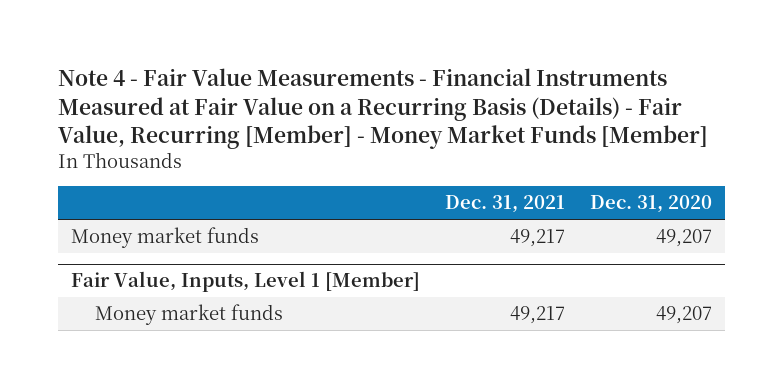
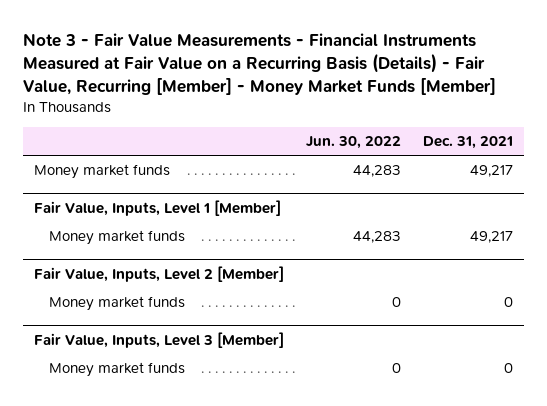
[58,68,709,150] Note 4 - Fair Value Measurements - Financial Instruments Measured at Fair Value on a Recurring Basis (Details) - Fair Value, Recurring [Member] - Money Market Funds [Member] -> [23,33,497,95] Note 3 - Fair Value Measurements - Financial Instruments Measured at Fair Value on a Recurring Basis (Details) - Fair Value, Recurring [Member] - Money Market Funds [Member]
[590,195,713,214] Dec. 31, 2020 -> none
none -> [306,135,402,149] Jun. 30, 2022
none -> [34,265,285,282] Fair Value, Inputs, Level 2 [Member]
none -> [49,296,186,312] Money market funds
none -> [34,331,285,348] Fair Value, Inputs, Level 3 [Member]
none -> [49,362,186,378] Money market funds

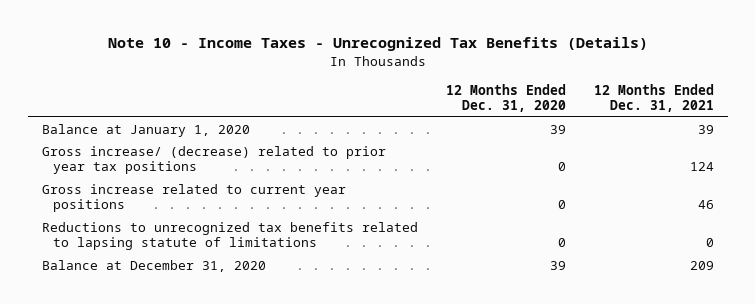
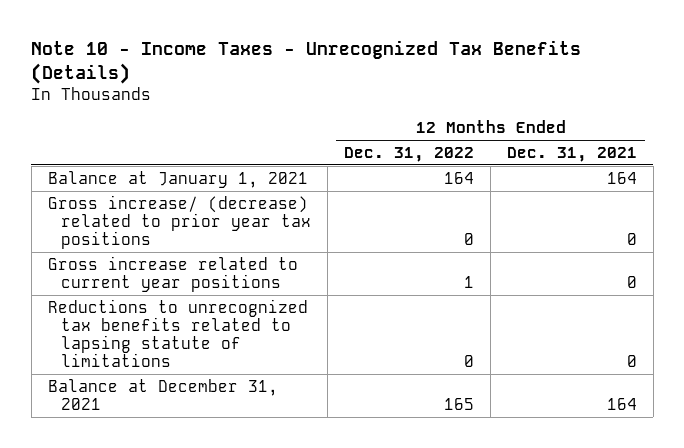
[445,83,566,113] 12 Months Ended Dec. 31, 2020 -> none
none -> [344,146,475,162] Dec. 31, 2022
[41,123,250,137] Balance at January 1, 2020 -> [47,170,308,188] Balance at January 1, 2021
[697,124,714,134] 39 -> [606,171,637,184] 164
[689,162,714,172] 124 -> [626,232,637,245] 0
[697,200,714,210] 46 -> [626,275,637,288] 0
[41,259,266,272] Balance at December 31, 2020 -> [47,378,278,410] Balance at December 31, 2021
[689,260,714,270] 209 -> [606,397,637,410] 164

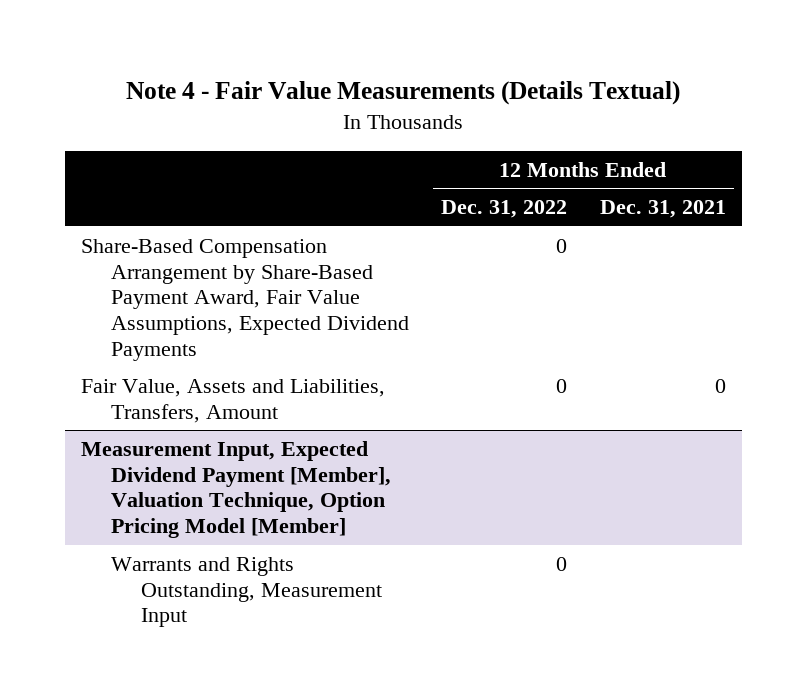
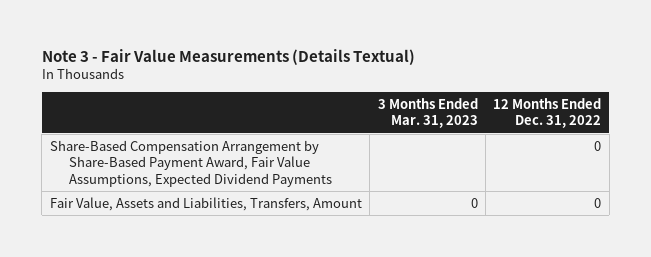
[126,80,681,105] Note 4 - Fair Value Measurements (Details Textual) -> [41,48,415,65] Note 3 - Fair Value Measurements (Details Textual)
[599,200,726,219] Dec. 31, 2021 -> none
none -> [377,97,478,129] 3 Months Ended Mar. 31, 2023
[80,440,391,538] Measurement Input, Expected Dividend Payment [Member], Valuation Technique, Option Pricing Model [Member] -> none
[110,556,383,628] Warrants and Rights Outstanding, Measurement Input -> none

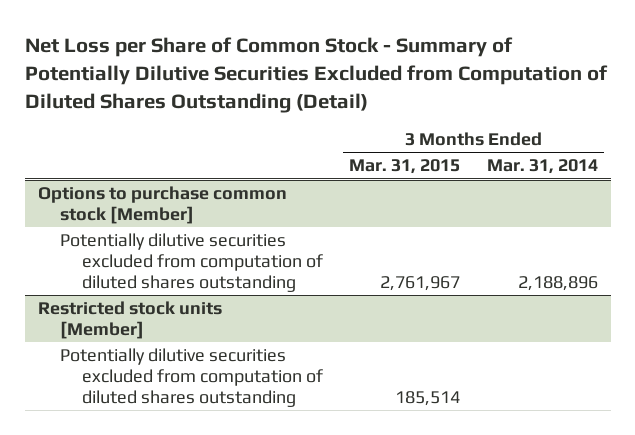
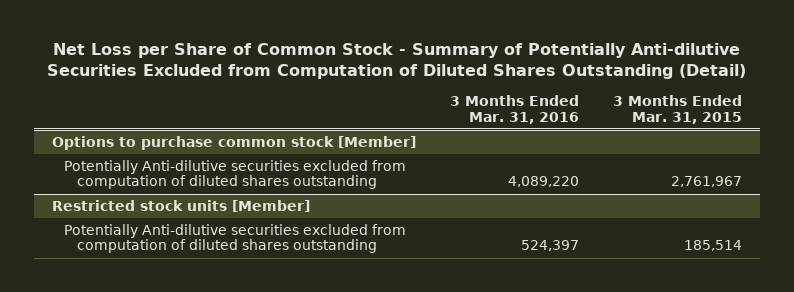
[24,37,608,114] Net Loss per Share of Common Stock - Summary of Potentially Dilutive Securities Excluded from Computation of Diluted Shares Outstanding (Detail) -> [46,43,746,79] Net Loss per Share of Common Stock - Summary of Potentially Anti-dilutive Securities Excluded from Computation of Diluted Shares Outstanding (Detail)
[486,159,598,175] Mar. 31, 2014 -> none
none -> [449,95,579,124] 3 Months Ended Mar. 31, 2016
[60,232,324,292] Potentially dilutive securities excluded from computation of diluted shares outstanding -> [64,159,407,190] Potentially Anti-dilutive securities excluded from computation of diluted shares outstanding
[60,347,324,407] Potentially dilutive securities excluded from computation of diluted shares outstanding -> [64,223,407,254] Potentially Anti-dilutive securities excluded from computation of diluted shares outstanding

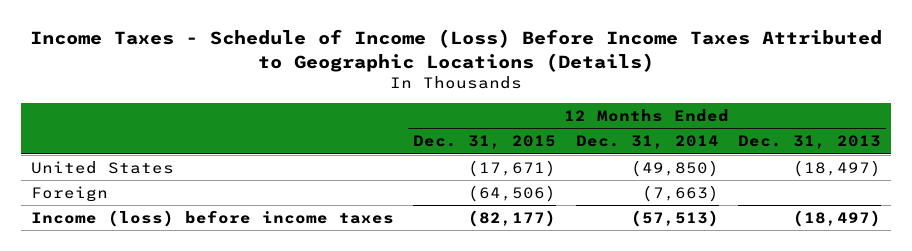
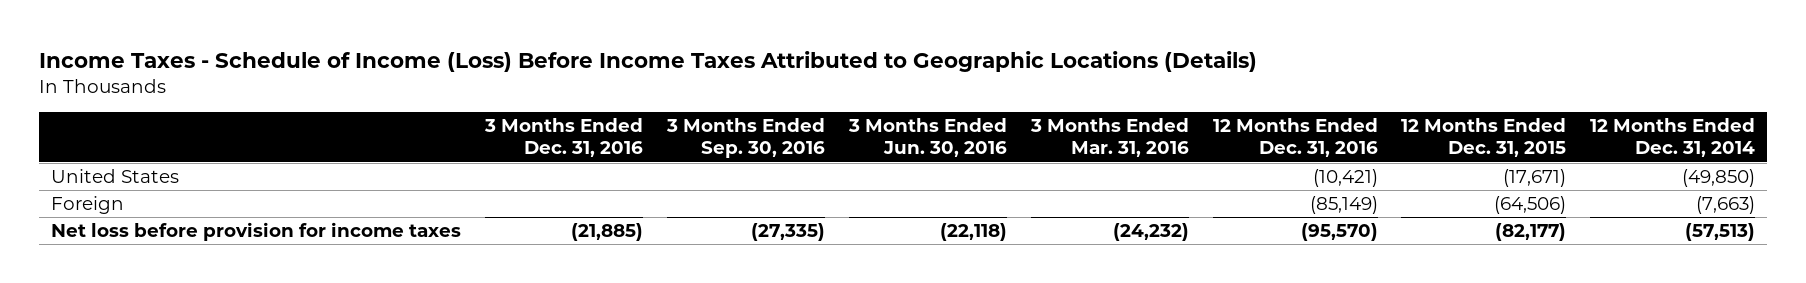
[738,135,882,150] Dec. 31, 2013 -> none
none -> [483,118,643,158] 3 Months Ended Dec. 31, 2016
none -> [665,118,825,159] 3 Months Ended Sep. 30, 2016
none -> [847,118,1007,158] 3 Months Ended Jun. 30, 2016
none -> [1029,118,1189,158] 3 Months Ended Mar. 31, 2016
none -> [1212,118,1378,158] 12 Months Ended Dec. 31, 2016
[30,209,394,227] Income (loss) before income taxes -> [50,222,461,242] Net loss before provision for income taxes

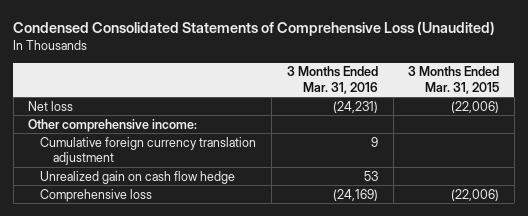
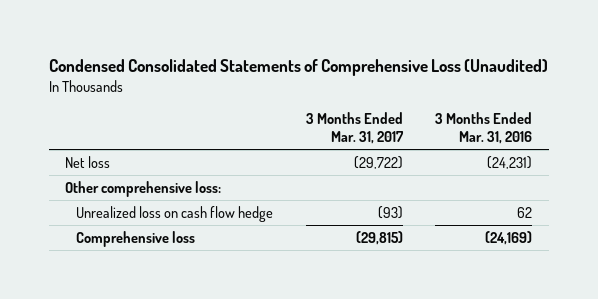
[408,66,500,94] 3 Months Ended Mar. 31, 2015 -> none
none -> [305,111,404,145] 3 Months Ended Mar. 31, 2017
[40,136,257,166] Cumulative foreign currency translation adjustment -> none
[28,118,198,132] Other comprehensive income: -> [65,180,222,197] Other comprehensive loss:
[40,170,236,184] Unrealized gain on cash flow hedge -> [75,205,273,222] Unrealized loss on cash flow hedge
[363,170,378,181] 53 -> [517,206,533,218] 62

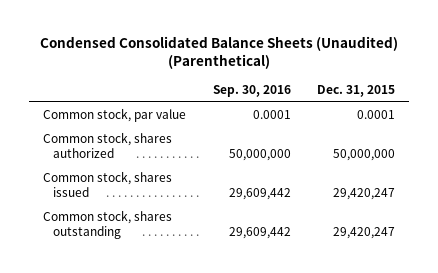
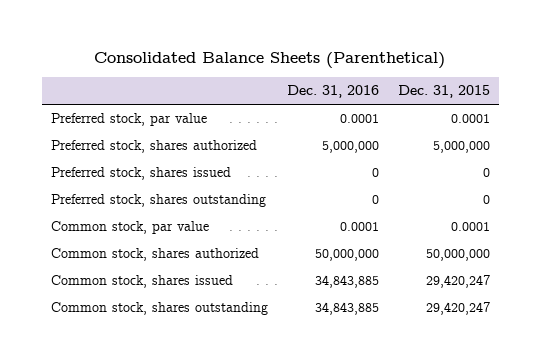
[40,35,399,70] Condensed Consolidated Balance Sheets (Unaudited) (Parenthetical) -> [94,52,446,70] Consolidated Balance Sheets (Parenthetical)
[212,85,291,98] Sep. 30, 2016 -> none
none -> [286,85,379,99] Dec. 31, 2016
none -> [51,113,208,127] Preferred stock, par value
none -> [51,140,258,154] Preferred stock, shares authorized
none -> [51,167,232,181] Preferred stock, shares issued
none -> [51,194,267,208] Preferred stock, shares outstanding

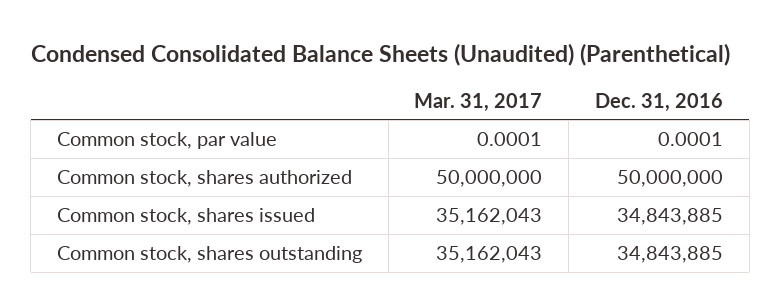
[94,52,446,70] Consolidated Balance Sheets (Parenthetical) -> [30,42,730,66] Condensed Consolidated Balance Sheets (Unaudited) (Parenthetical)
[397,85,490,99] Dec. 31, 2015 -> none
none -> [414,92,543,112] Mar. 31, 2017
[51,113,208,127] Preferred stock, par value -> none
[51,140,258,154] Preferred stock, shares authorized -> none
[51,167,232,181] Preferred stock, shares issued -> none
[51,194,267,208] Preferred stock, shares outstanding -> none

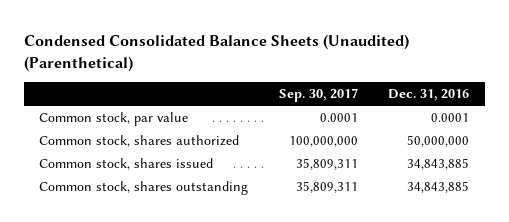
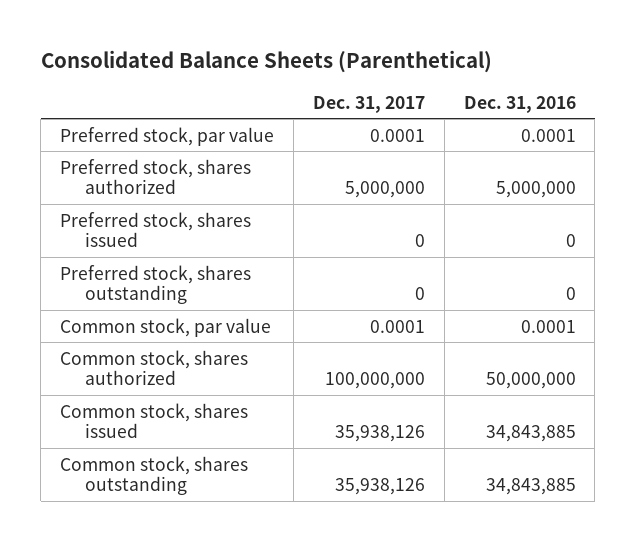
[24,33,410,72] Condensed Consolidated Balance Sheets (Unaudited) (Parenthetical) -> [40,50,492,74] Consolidated Balance Sheets (Parenthetical)
[278,88,358,103] Sep. 30, 2017 -> none
none -> [312,95,425,113] Dec. 31, 2017
none -> [60,126,275,146] Preferred stock, par value
none -> [60,158,252,194] Preferred stock, shares authorized
none -> [60,211,252,247] Preferred stock, shares issued
none -> [60,264,252,304] Preferred stock, shares outstanding

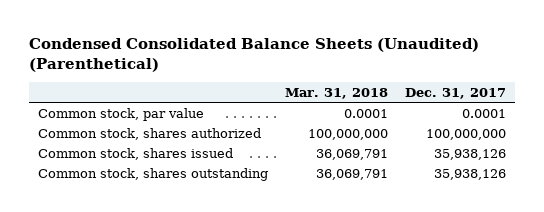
[40,50,492,74] Consolidated Balance Sheets (Parenthetical) -> [29,38,480,73] Condensed Consolidated Balance Sheets (Unaudited) (Parenthetical)
[463,95,576,113] Dec. 31, 2016 -> none
none -> [285,87,389,99] Mar. 31, 2018
[60,126,275,146] Preferred stock, par value -> none
[60,158,252,194] Preferred stock, shares authorized -> none
[60,211,252,247] Preferred stock, shares issued -> none
[60,264,252,304] Preferred stock, shares outstanding -> none

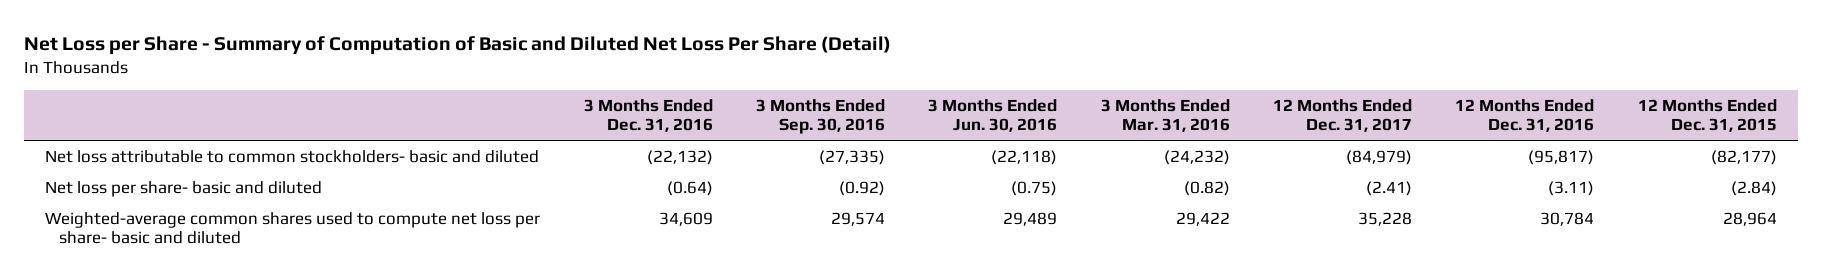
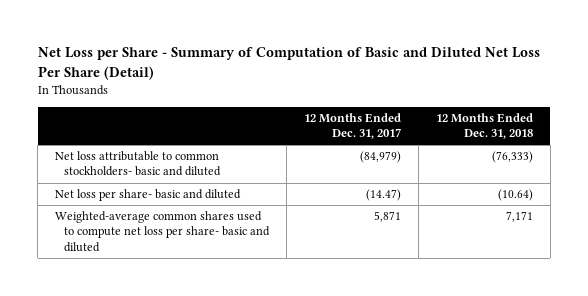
[583,98,713,133] 3 Months Ended Dec. 31, 2016 -> none
[756,98,886,135] 3 Months Ended Sep. 30, 2016 -> none
[928,98,1058,133] 3 Months Ended Jun. 30, 2016 -> none
[1100,98,1230,133] 3 Months Ended Mar. 31, 2016 -> none
[1455,98,1595,133] 12 Months Ended Dec. 31, 2016 -> none
[1637,98,1777,133] 12 Months Ended Dec. 31, 2015 -> none
none -> [435,112,533,140] 12 Months Ended Dec. 31, 2018
[1365,180,1412,196] (2.41) -> [366,189,402,202] (14.47)
[1357,211,1412,226] 35,228 -> [374,211,402,223] 5,871

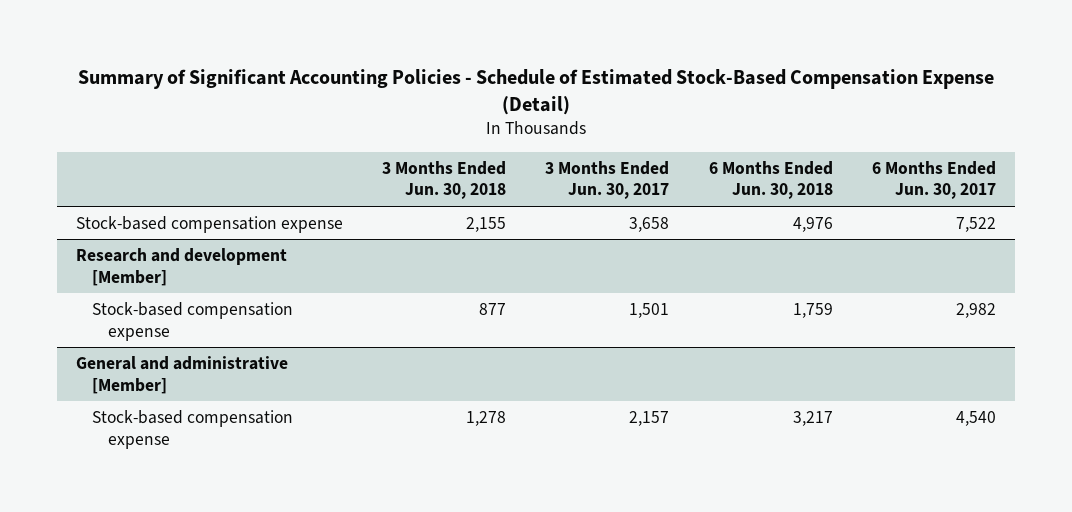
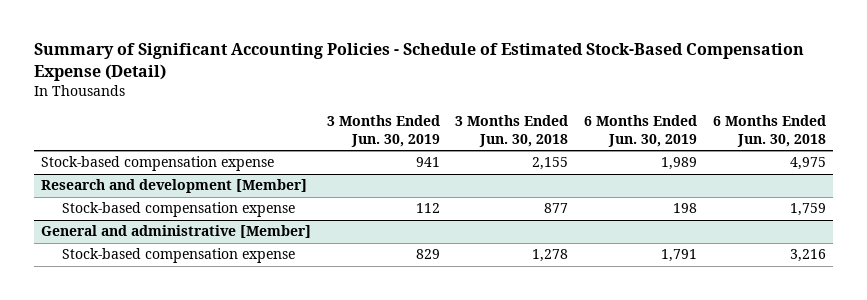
[545,160,670,200] 3 Months Ended Jun. 30, 2017 -> none
[871,160,996,200] 6 Months Ended Jun. 30, 2017 -> none
none -> [326,115,440,148] 3 Months Ended Jun. 30, 2019
none -> [584,115,698,148] 6 Months Ended Jun. 30, 2019
[792,216,833,232] 4,976 -> [789,157,826,171] 4,975
[792,410,833,426] 3,217 -> [789,249,826,263] 3,216

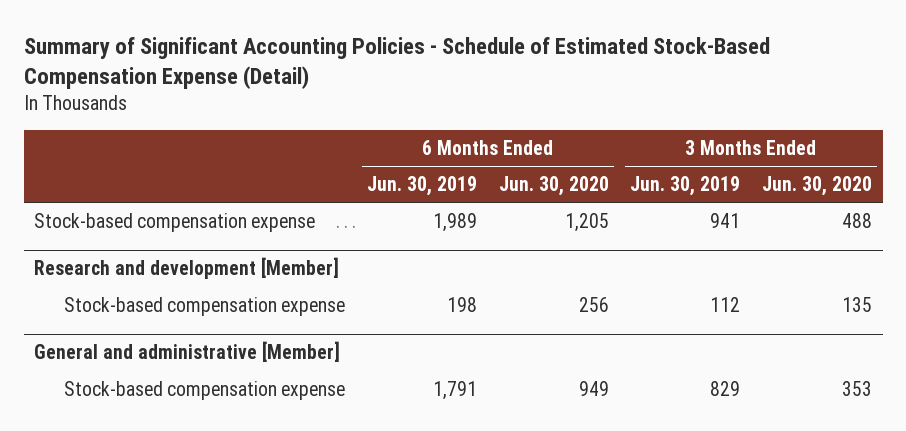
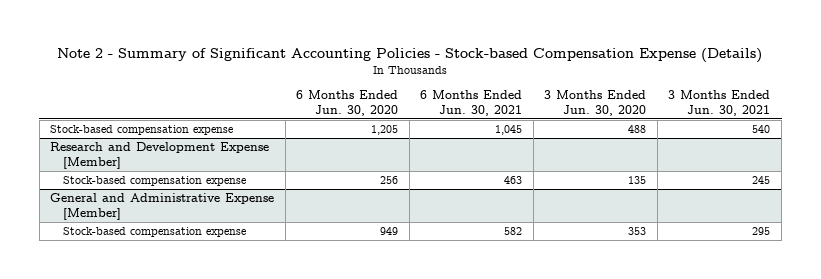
[23,36,770,90] Summary of Significant Accounting Policies - Schedule of Estimated Stock-Based Compensation Expense (Detail) -> [57,47,763,63] Note 2 - Summary of Significant Accounting Policies - Stock-based Compensation Expense (Details)
[366,176,477,197] Jun. 30, 2019 -> none
[630,176,741,197] Jun. 30, 2019 -> none
none -> [420,90,523,116] 6 Months Ended Jun. 30, 2021
none -> [668,90,771,116] 3 Months Ended Jun. 30, 2021
[34,257,340,280] Research and development [Member] -> [50,142,270,169] Research and Development Expense [Member]
[34,341,341,363] General and administrative [Member] -> [50,193,275,220] General and Administrative Expense [Member]

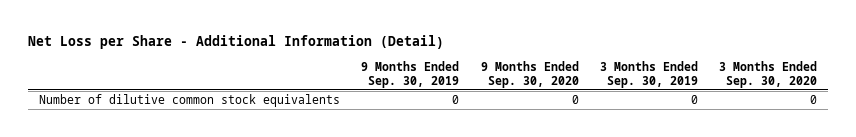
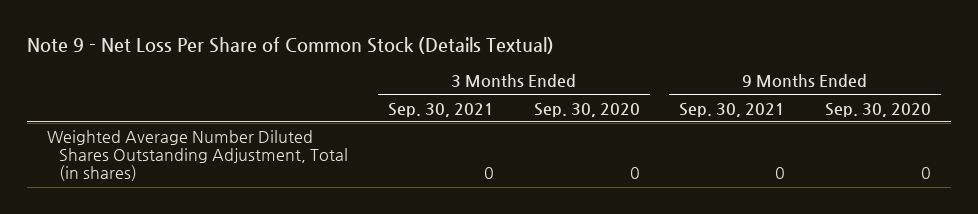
[28,35,445,50] Net Loss per Share - Additional Information (Detail) -> [26,37,554,55] Note 9 - Net Loss Per Share of Common Stock (Details Textual)
[361,60,460,89] 9 Months Ended Sep. 30, 2019 -> none
[599,60,698,89] 3 Months Ended Sep. 30, 2019 -> none
none -> [387,102,494,117] Sep. 30, 2021
none -> [679,102,786,117] Sep. 30, 2021
[38,93,340,107] Number of dilutive common stock equivalents -> [46,130,348,182] Weighted Average Number Diluted Shares Outstanding Adjustment, Total (in shares)

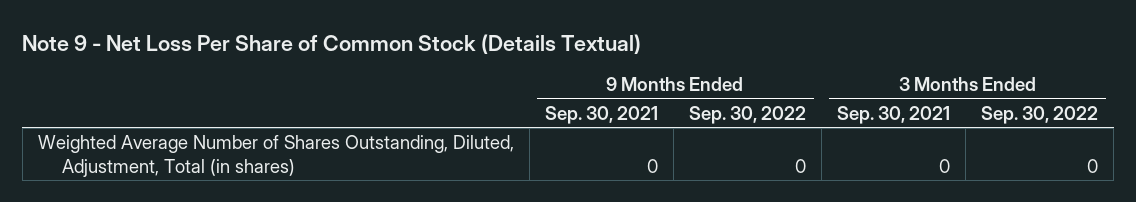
[533,102,640,117] Sep. 30, 2020 -> none
[825,102,932,117] Sep. 30, 2020 -> none
none -> [688,105,806,124] Sep. 30, 2022
none -> [981,105,1099,124] Sep. 30, 2022
[46,130,348,182] Weighted Average Number Diluted Shares Outstanding Adjustment, Total (in shares) -> [37,135,514,177] Weighted Average Number of Shares Outstanding, Diluted, Adjustment, Total (in shares)

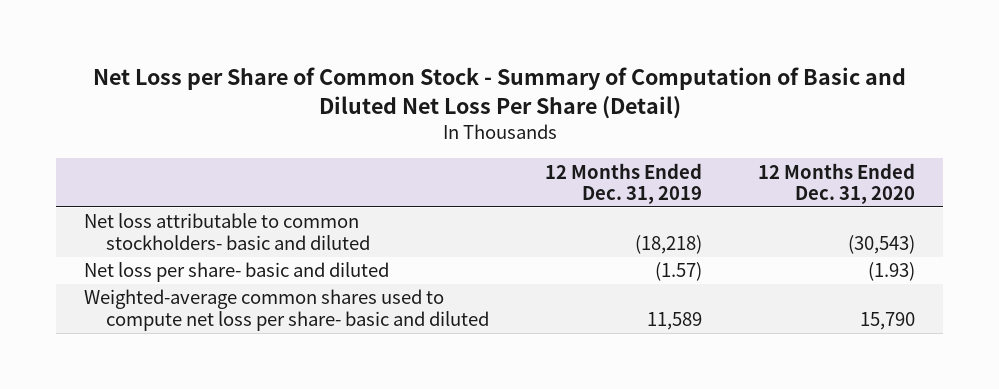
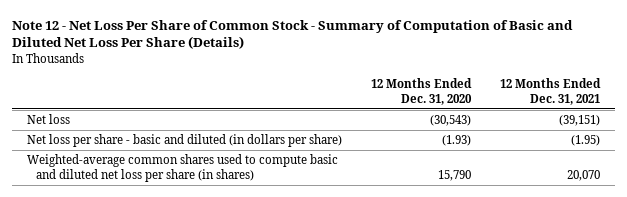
[92,67,906,120] Net Loss per Share of Common Stock - Summary of Computation of Basic and Diluted Net Loss Per Share (Detail) -> [11,19,573,50] Note 12 - Net Loss Per Share of Common Stock - Summary of Computation of Basic and Diluted Net Loss Per Share (Details)
[544,162,702,205] 12 Months Ended Dec. 31, 2019 -> none
none -> [500,78,602,106] 12 Months Ended Dec. 31, 2021
[84,213,371,250] Net loss attributable to common stockholders- basic and diluted -> [26,114,70,125] Net loss
[84,262,390,283] Net loss per share- basic and diluted -> [26,134,342,148] Net loss per share - basic and diluted (in dollars per share)
[84,289,490,331] Weighted-average common shares used to compute net loss per share- basic and diluted -> [26,154,338,182] Weighted-average common shares used to compute basic and diluted net loss per share (in shares)

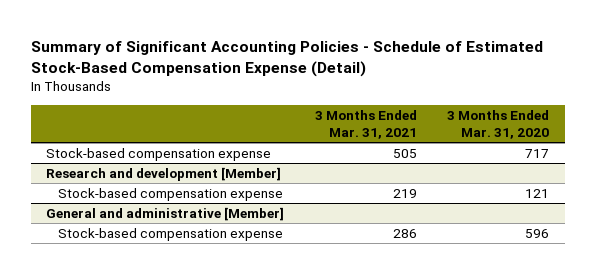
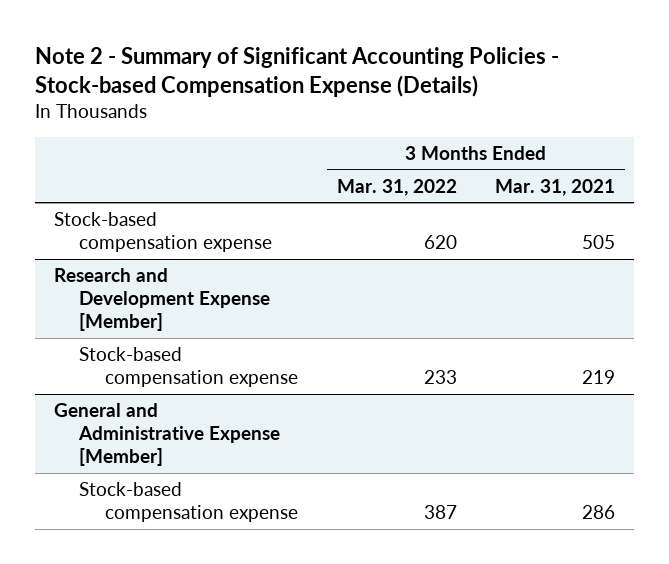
[30,40,543,77] Summary of Significant Accounting Policies - Schedule of Estimated Stock-Based Compensation Expense (Detail) -> [34,46,559,97] Note 2 - Summary of Significant Accounting Policies - Stock-based Compensation Expense (Details)
[447,109,550,139] 3 Months Ended Mar. 31, 2020 -> none
none -> [336,178,457,196] Mar. 31, 2022
[46,167,282,182] Research and development [Member] -> [53,268,271,332] Research and Development Expense [Member]
[46,207,285,222] General and administrative [Member] -> [53,403,281,467] General and Administrative Expense [Member]

